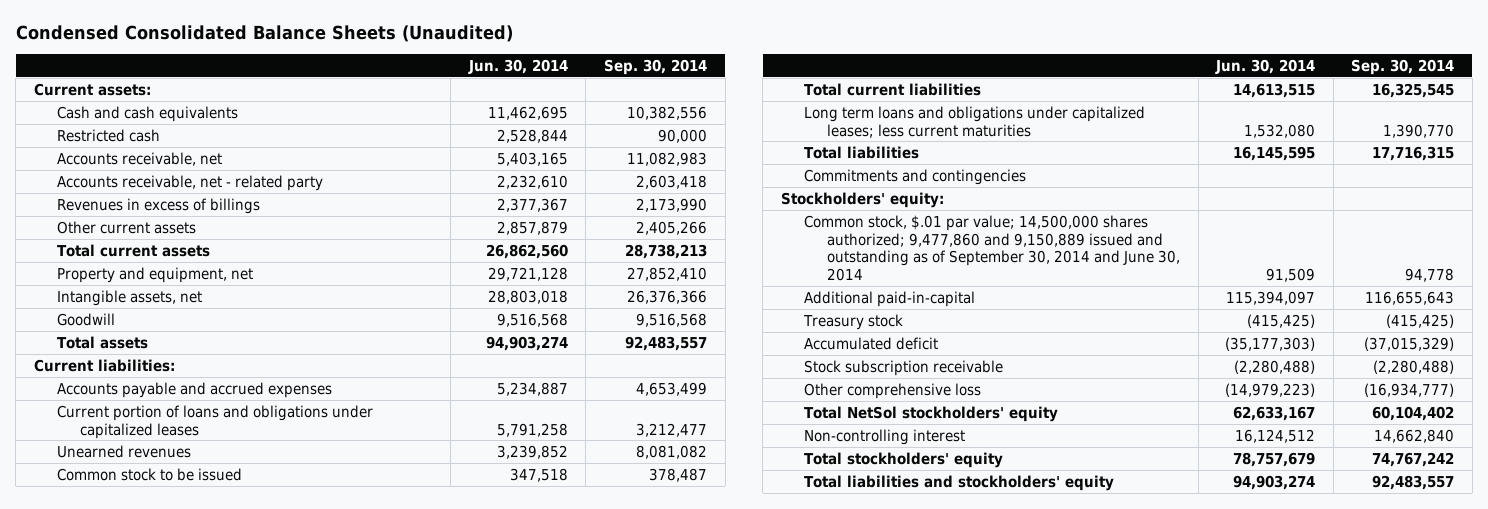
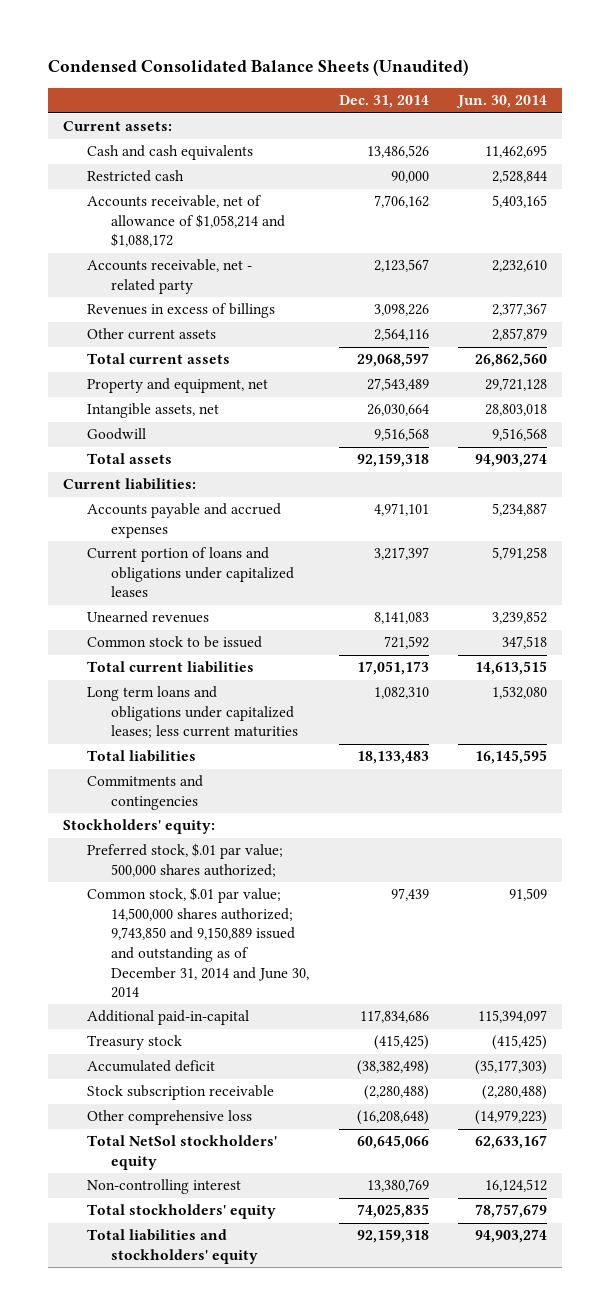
[603,59,707,76] Sep. 30, 2014 -> none
none -> [338,95,429,109] Dec. 31, 2014
[56,151,222,166] Accounts receivable, net -> [87,195,286,248] Accounts receivable, net of allowance of $1,058,214 and $1,088,172
none -> [87,843,284,877] Preferred stock, $.01 par value; 500,000 shares authorized;
[804,214,1181,282] Common stock, $.01 par value; 14,500,000 shares authorized; 9,477,860 and 9,150,889 issued and outstanding as of September 30, 2014 and June 30, 2014 -> [87,887,310,999] Common stock, $.01 par value; 14,500,000 shares authorized; 9,743,850 and 9,150,889 issued and outstanding as of December 31, 2014 and June 30, 2014

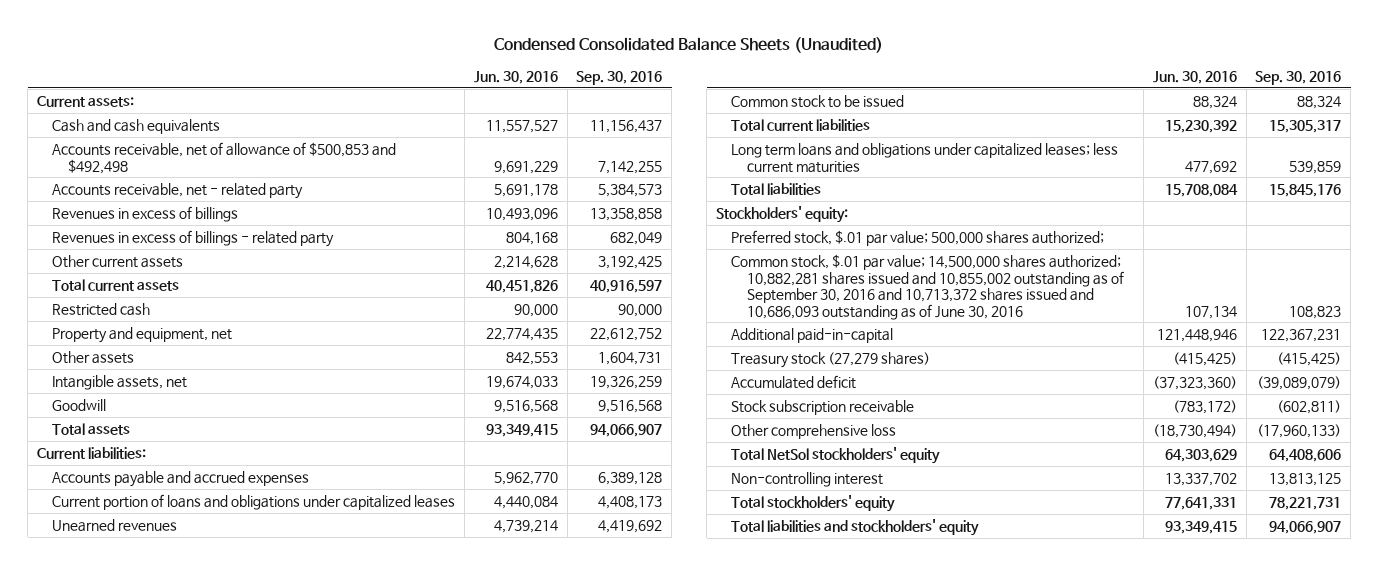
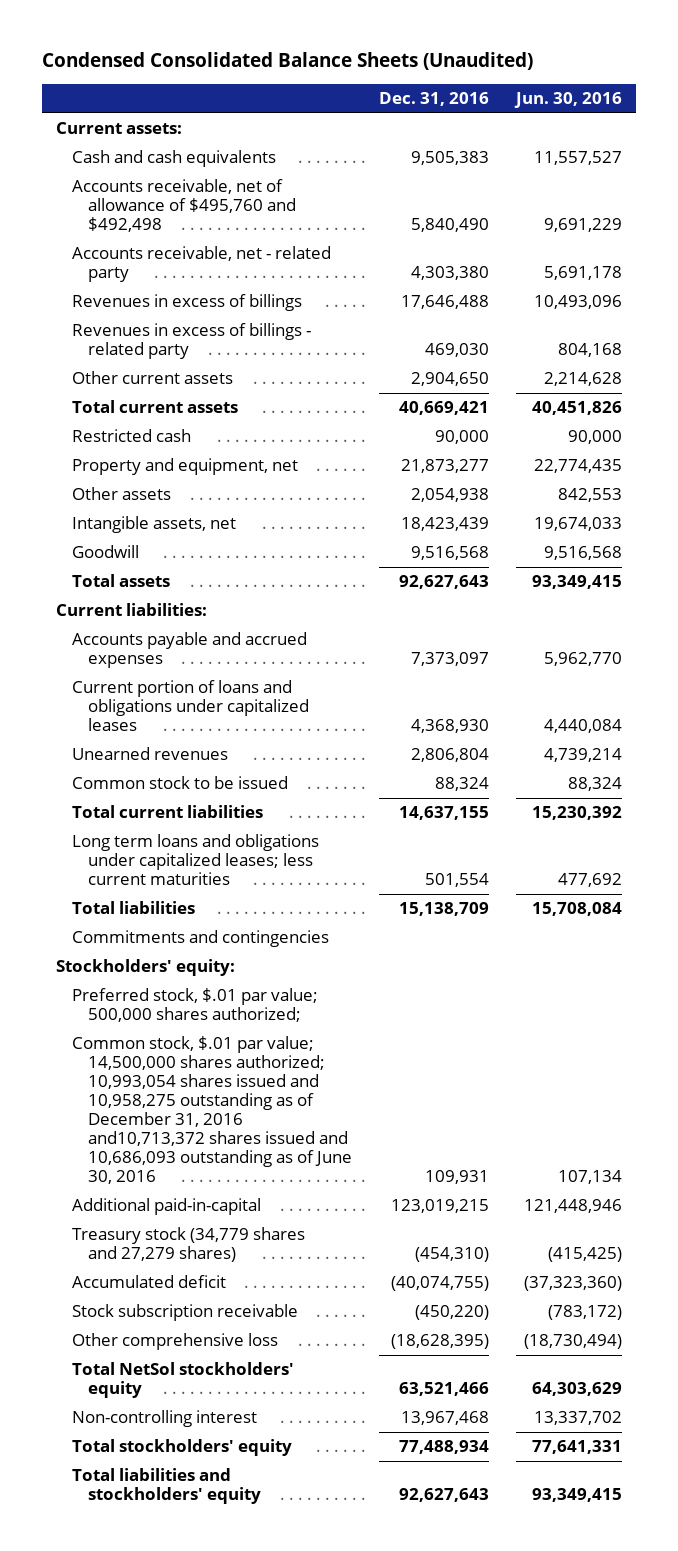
[576,70,663,85] Sep. 30, 2016 -> none
none -> [379,92,490,107] Dec. 31, 2016
[52,141,397,174] Accounts receivable, net of allowance of $500,853 and $492,498 -> [71,179,297,233] Accounts receivable, net of allowance of $495,760 and $492,498
none -> [71,930,329,948] Commitments and contingencies
[731,253,1124,320] Common stock, $.01 par value; 14,500,000 shares authorized; 10,882,281 shares issued and 10,855,002 outstanding as of September 30, 2016 and 10,713,372 shares issued and 10,686,093 outstanding as of June 30, 2016 -> [71,1036,353,1185] Common stock, $.01 par value; 14,500,000 shares authorized; 10,993,054 shares issued and 10,958,275 outstanding as of December 31, 2016 and10,713,372 shares issued and 10,686,093 outstanding as of June 30, 2016
[731,351,931,368] Treasury stock (27,279 shares) -> [71,1227,305,1263] Treasury stock (34,779 shares and 27,279 shares)

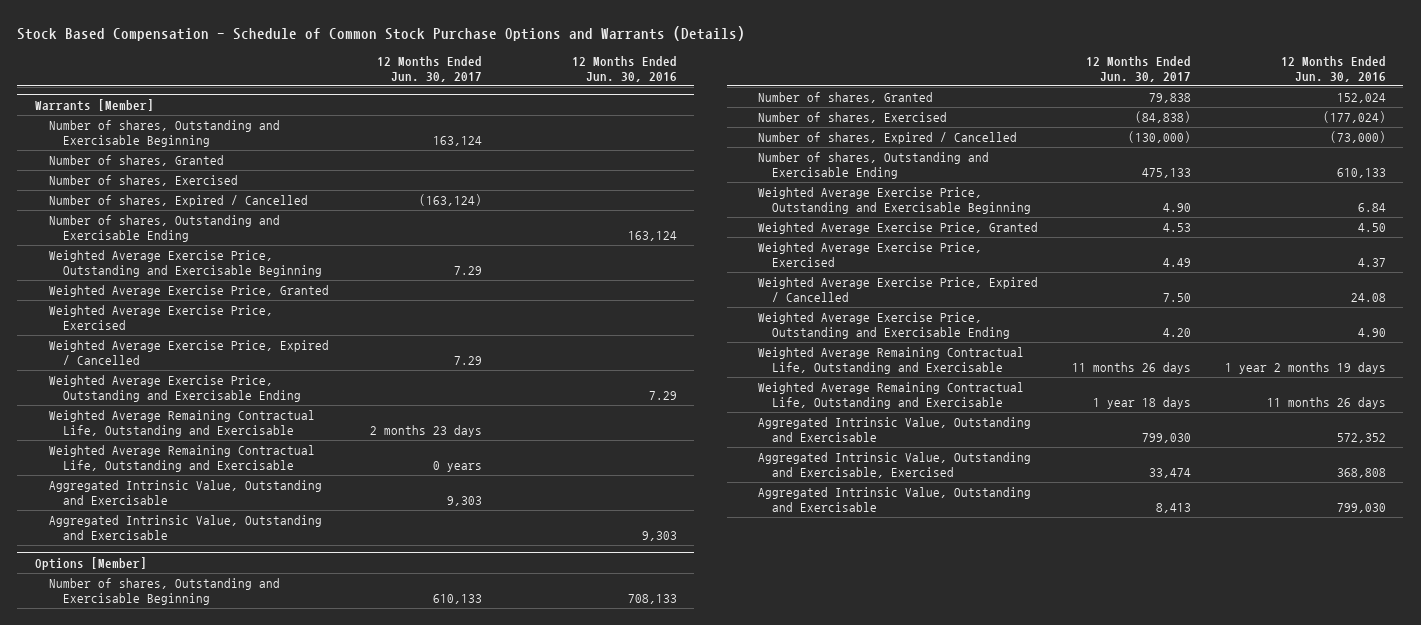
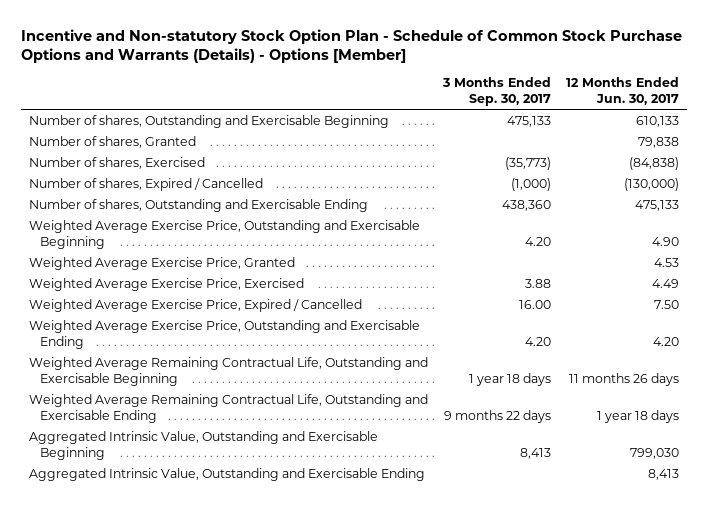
[17,25,746,41] Stock Based Compensation - Schedule of Common Stock Purchase Options and Warrants (Details) -> [21,28,683,64] Incentive and Non-statutory Stock Option Plan - Schedule of Common Stock Purchase Options and Warrants (Details) - Options [Member]
[572,55,678,82] 12 Months Ended Jun. 30, 2016 -> none
none -> [441,77,551,107] 3 Months Ended Sep. 30, 2017
[34,98,154,111] Warrants [Member] -> none
[48,120,280,148] Number of shares, Outstanding and Exercisable Beginning -> none
[48,155,224,167] Number of shares, Granted -> none
[48,175,238,187] Number of shares, Exercised -> none
[48,195,308,208] Number of shares, Expired / Cancelled -> none
[48,215,280,243] Number of shares, Outstanding and Exercisable Ending -> none
[48,250,323,278] Weighted Average Exercise Price, Outstanding and Exercisable Beginning -> none
[48,285,329,298] Weighted Average Exercise Price, Granted -> none
[48,305,273,331] Weighted Average Exercise Price, Exercised -> none
[48,340,329,366] Weighted Average Exercise Price, Expired / Cancelled -> none
[48,375,302,403] Weighted Average Exercise Price, Outstanding and Exercisable Ending -> none
[48,410,315,438] Weighted Average Remaining Contractual Life, Outstanding and Exercisable -> none
[48,445,315,473] Weighted Average Remaining Contractual Life, Outstanding and Exercisable -> none
[48,480,322,506] Aggregated Intrinsic Value, Outstanding and Exercisable -> none
[48,515,322,541] Aggregated Intrinsic Value, Outstanding and Exercisable -> none
[34,556,147,570] Options [Member] -> none
[757,452,1031,479] Aggregated Intrinsic Value, Outstanding and Exercisable, Exercised -> none
[757,347,1024,375] Weighted Average Remaining Contractual Life, Outstanding and Exercisable -> [28,356,428,386] Weighted Average Remaining Contractual Life, Outstanding and Exercisable Beginning
[757,382,1024,410] Weighted Average Remaining Contractual Life, Outstanding and Exercisable -> [28,393,428,423] Weighted Average Remaining Contractual Life, Outstanding and Exercisable Ending
[757,417,1031,443] Aggregated Intrinsic Value, Outstanding and Exercisable -> [28,430,378,460] Aggregated Intrinsic Value, Outstanding and Exercisable Beginning
[757,487,1031,513] Aggregated Intrinsic Value, Outstanding and Exercisable -> [28,467,425,481] Aggregated Intrinsic Value, Outstanding and Exercisable Ending

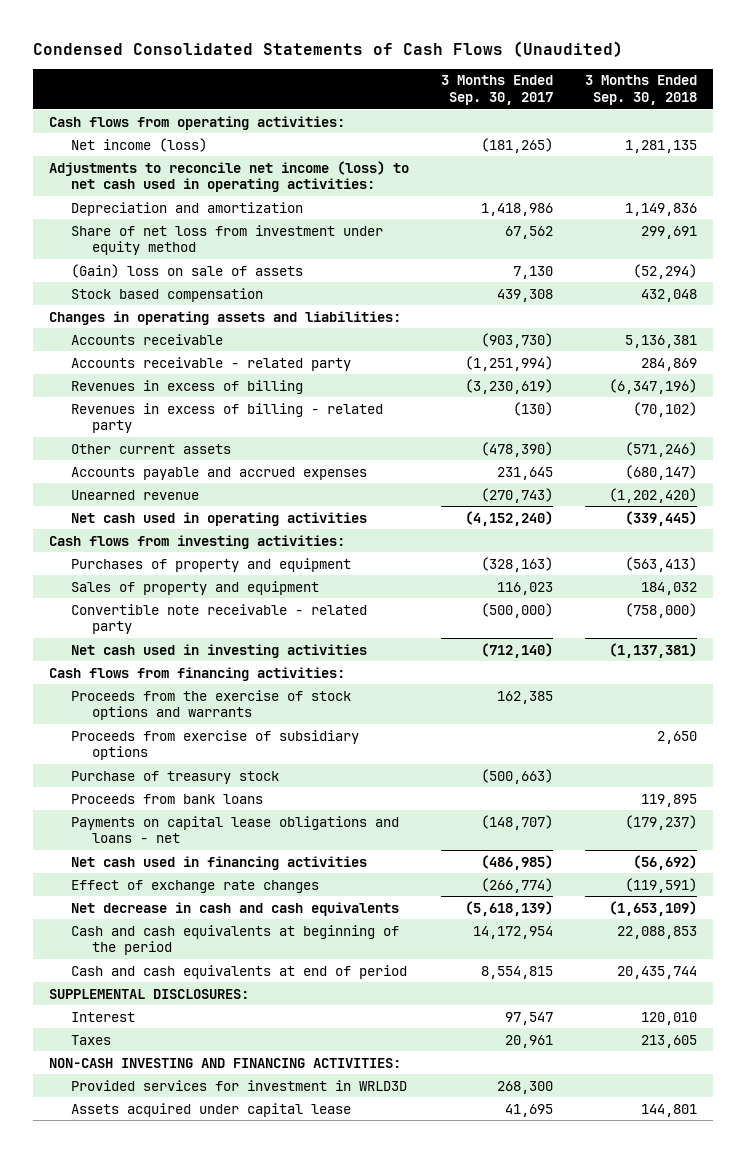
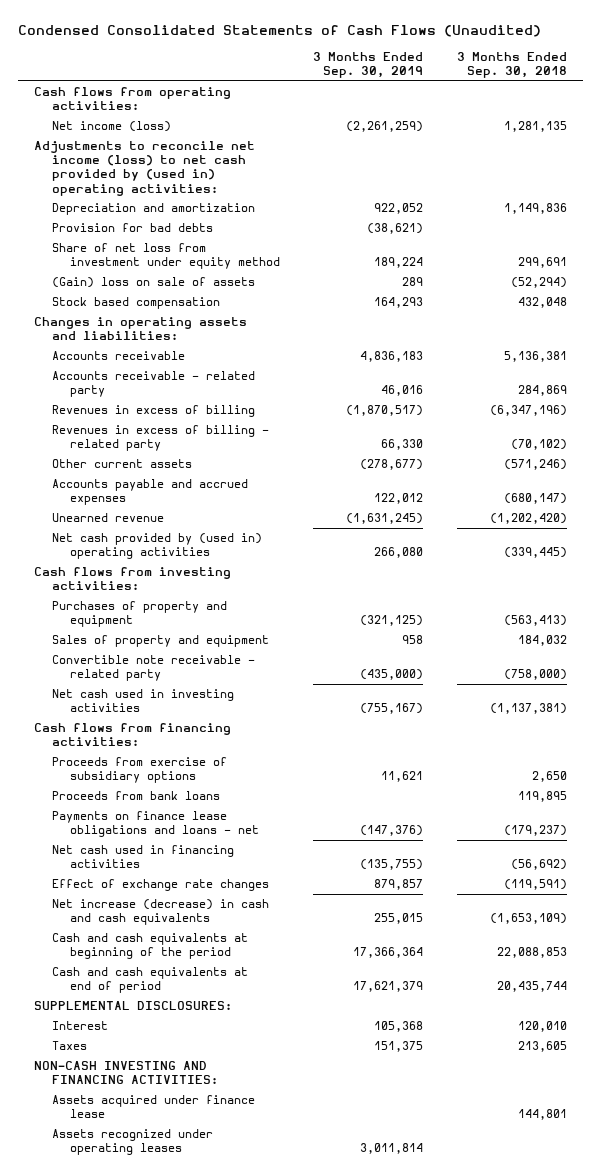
[441,75,554,106] 3 Months Ended Sep. 30, 2017 -> none
none -> [313,51,424,78] 3 Months Ended Sep. 30, 2019
[49,160,410,193] Adjustments to reconcile net income (loss) to net cash used in operating activities: -> [34,141,256,196] Adjustments to reconcile net income (loss) to net cash provided by (used in) operating activities:
none -> [52,223,214,233] Provision for bad debts
[70,511,367,526] Net cash used in operating activities -> [52,533,263,560] Net cash provided by (used in) operating activities
[70,689,351,721] Proceeds from the exercise of stock options and warrants -> none
[70,770,279,784] Purchase of treasury stock -> none
[70,815,399,844] Payments on capital lease obligations and loans - net -> [52,811,260,838] Payments on finance lease obligations and loans - net
[70,901,399,916] Net decrease in cash and cash equivalents -> [52,899,270,926] Net increase (decrease) in cash and cash equivalents
[70,1079,407,1091] Provided services for investment in WRLD3D -> none
[70,1102,351,1117] Assets acquired under capital lease -> [52,1095,256,1119] Assets acquired under finance lease
none -> [52,1129,214,1156] Assets recognized under operating leases

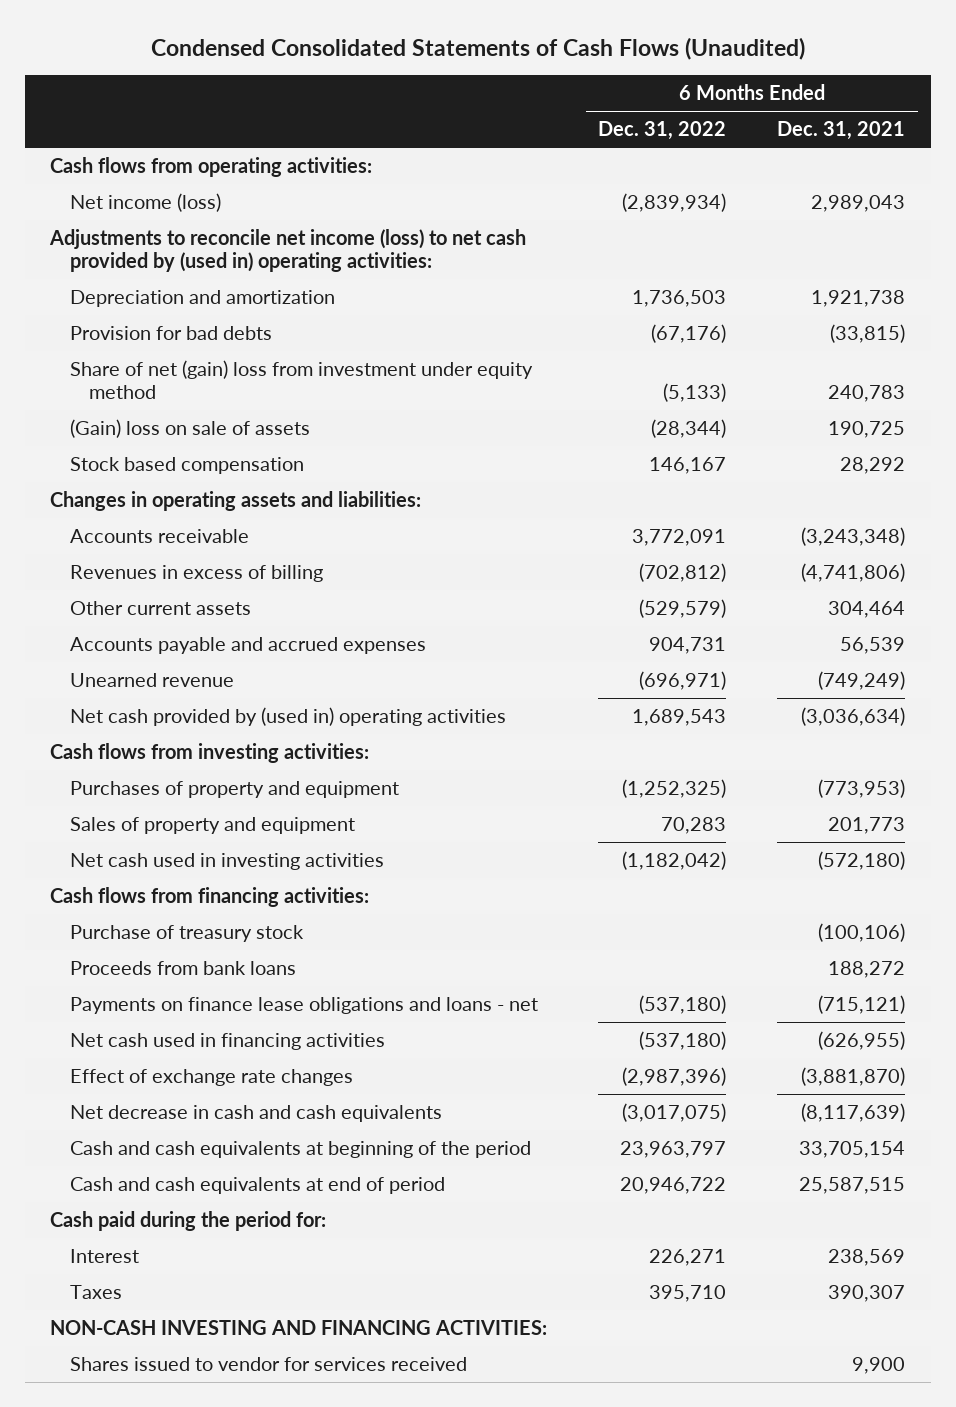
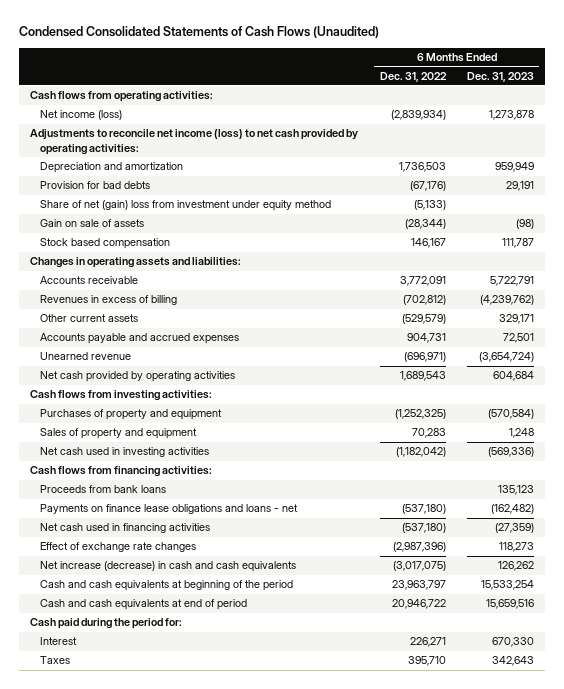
[777,121,906,141] Dec. 31, 2021 -> none
none -> [467,71,535,82] Dec. 31, 2023
[49,229,527,272] Adjustments to reconcile net income (loss) to net cash provided by (used in) operating activities: -> [30,129,359,155] Adjustments to reconcile net income (loss) to net cash provided by operating activities:
[69,419,310,439] (Gain) loss on sale of assets -> [39,219,144,228] Gain on sale of assets
[69,707,506,727] Net cash provided by (used in) operating activities -> [39,371,235,383] Net cash provided by operating activities
[69,925,304,943] Purchase of treasury stock -> none
[69,1105,442,1123] Net decrease in cash and cash equivalents -> [39,561,296,573] Net increase (decrease) in cash and cash equivalents
[50,1320,548,1336] NON-CASH INVESTING AND FINANCING ACTIVITIES: -> none
[69,1357,467,1372] Shares issued to vendor for services received -> none

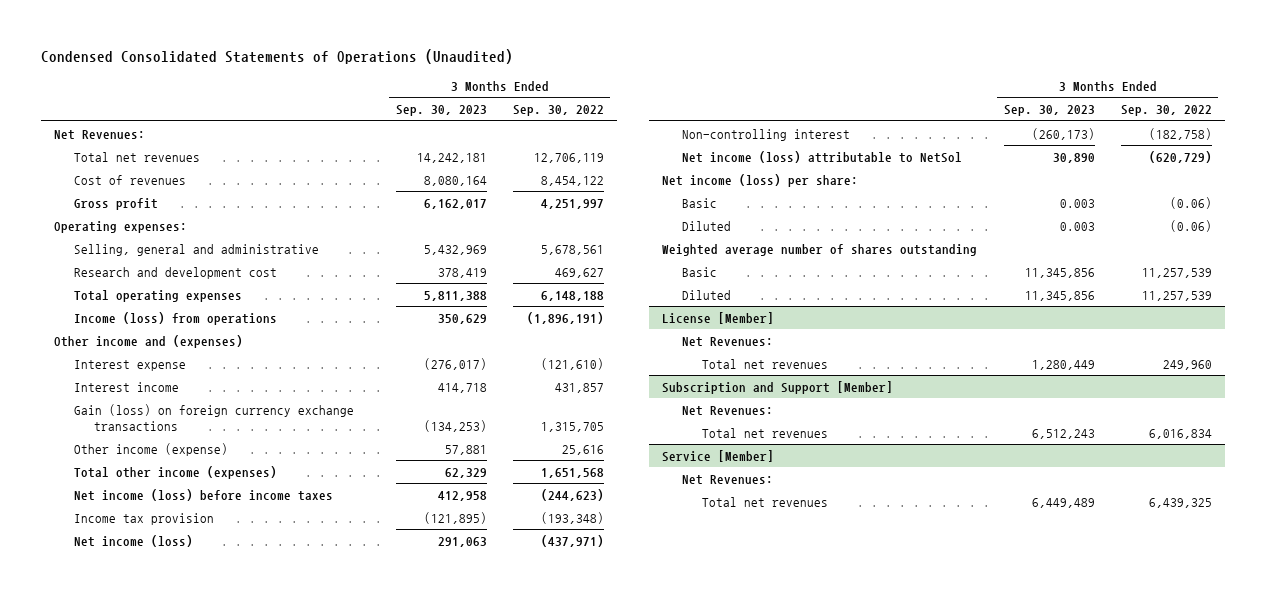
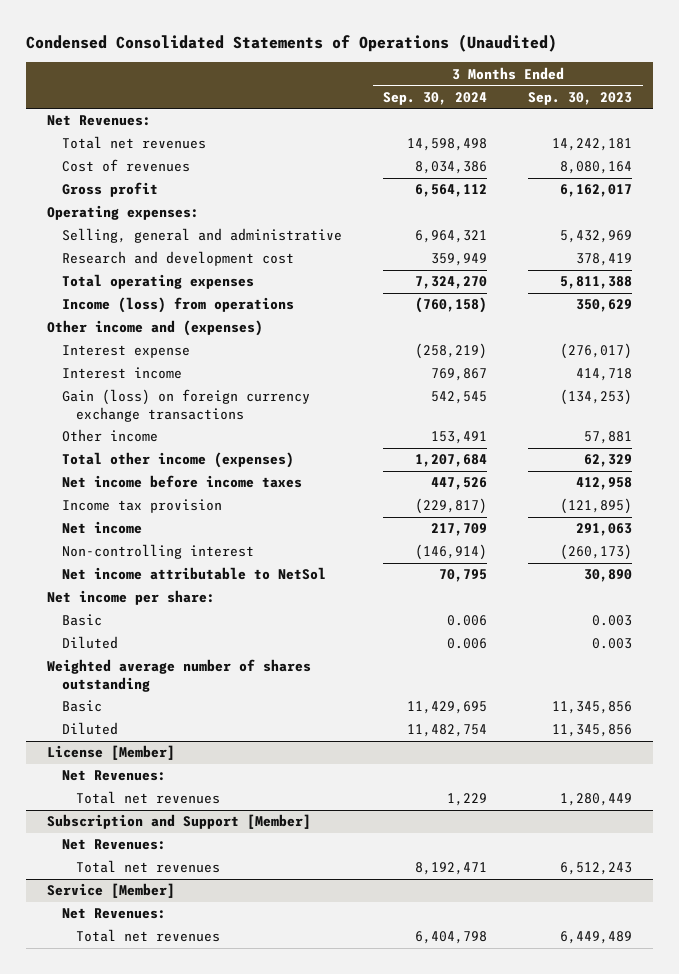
[512,105,604,117] Sep. 30, 2022 -> none
none -> [382,91,487,105] Sep. 30, 2024
[74,442,229,456] Other income (expense) -> [61,429,158,443] Other income
[74,488,334,501] Net income (loss) before income taxes -> [61,475,302,489] Net income before income taxes
[74,534,194,547] Net income (loss) -> [61,521,142,535] Net income
[682,150,963,163] Net income (loss) attributable to NetSol -> [61,567,326,581] Net income attributable to NetSol
[662,173,859,187] Net income (loss) per share: -> [46,590,215,606] Net income per share:

